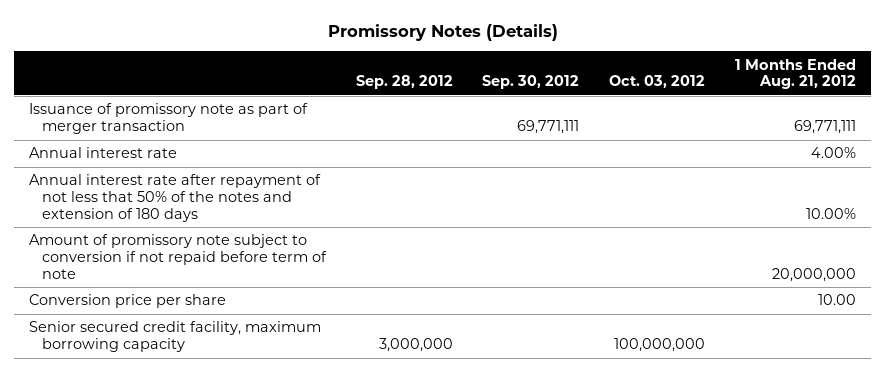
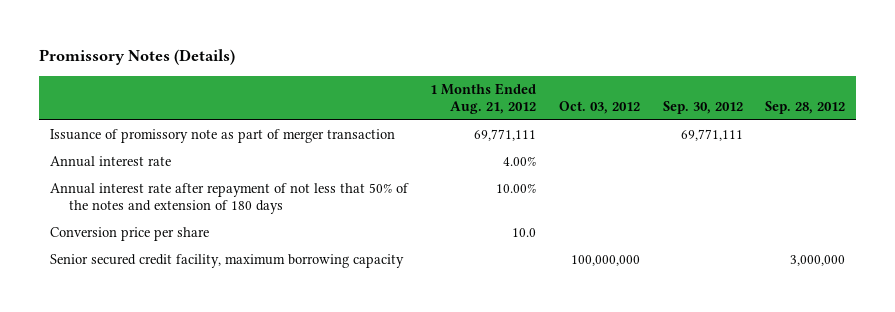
[29,234,327,279] Amount of promissory note subject to conversion if not repaid before term of note -> none
[817,294,856,306] 10.00 -> [512,228,537,238] 10.0

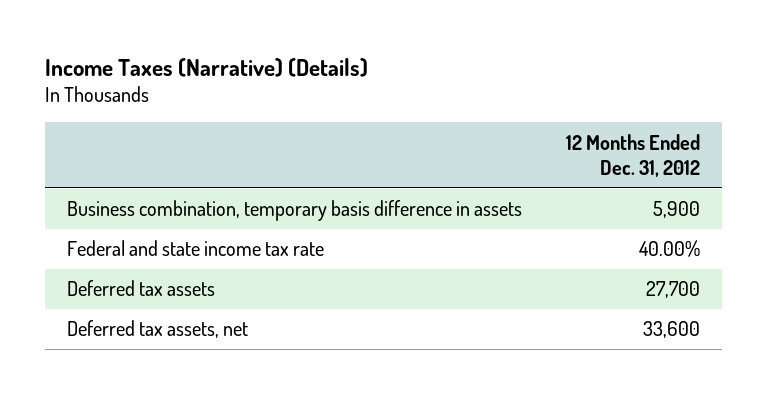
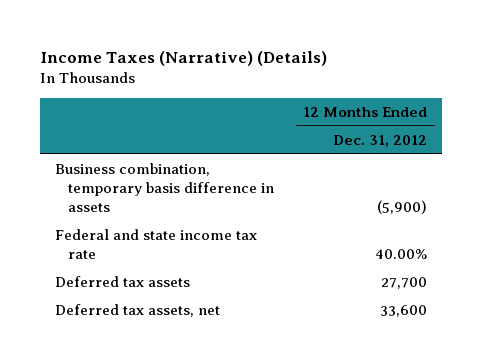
[652,201,700,219] 5,900 -> [377,200,428,215] (5,900)

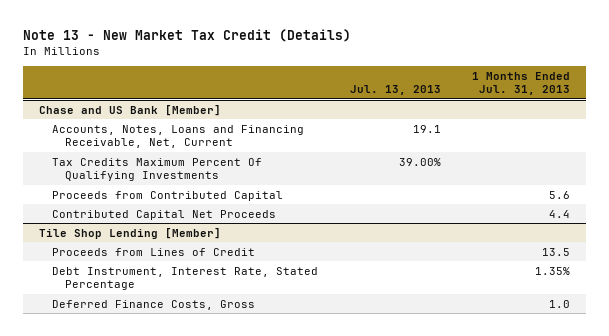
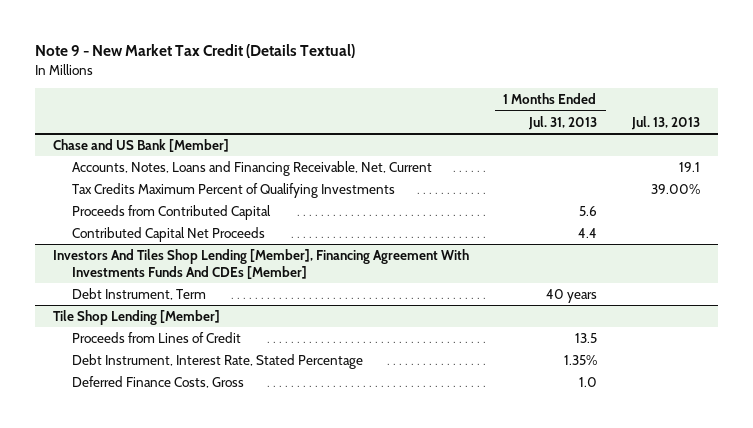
[23,29,352,43] Note 13 - New Market Tax Credit (Details) -> [34,44,355,59] Note 9 - New Market Tax Credit (Details Textual)
[51,157,262,181] Tax Credits Maximum Percent Of Qualifying Investments -> [72,182,396,198] Tax Credits Maximum Percent of Qualifying Investments
none -> [52,248,469,279] Investors And Tiles Shop Lending [Member], Financing Agreement With Investments Funds And CDEs [Member]
none -> [72,287,207,300] Debt Instrument, Term

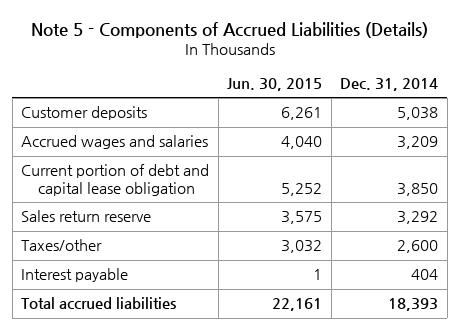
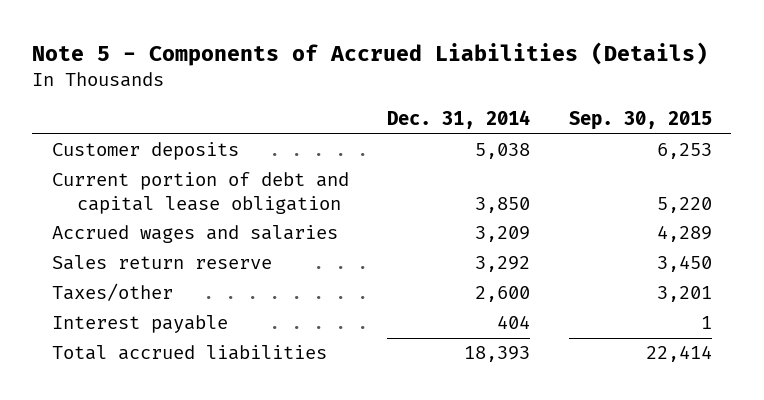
[227,78,323,92] Jun. 30, 2015 -> none
none -> [568,111,712,131] Sep. 30, 2015
[21,135,209,150] Accrued wages and salaries -> [51,225,338,244] Accrued wages and salaries

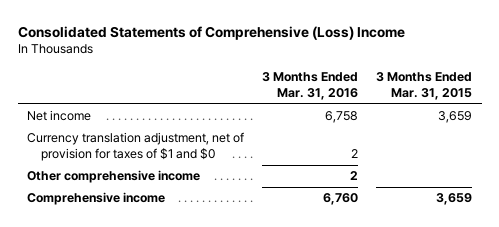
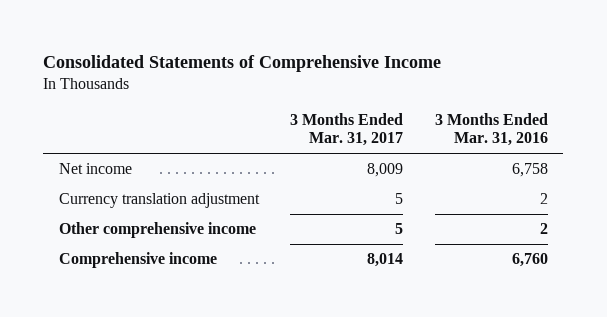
[17,25,405,40] Consolidated Statements of Comprehensive (Loss) Income -> [43,54,442,72] Consolidated Statements of Comprehensive Income
[376,72,473,101] 3 Months Ended Mar. 31, 2015 -> none
none -> [290,112,404,147] 3 Months Ended Mar. 31, 2017
[26,132,244,162] Currency translation adjustment, net of provision for taxes of $1 and $0 -> [58,192,260,208] Currency translation adjustment

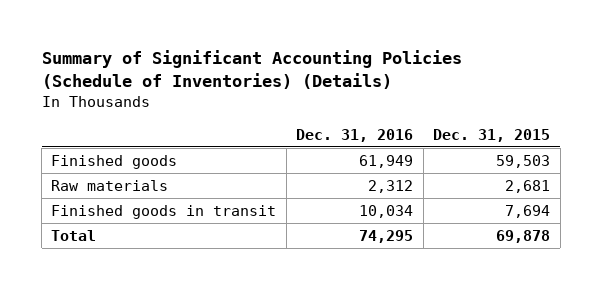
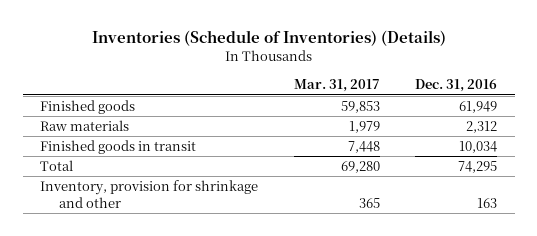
[41,50,462,90] Summary of Significant Accounting Policies (Schedule of Inventories) (Details) -> [91,30,446,47] Inventories (Schedule of Inventories) (Details)
[433,128,551,142] Dec. 31, 2015 -> none
none -> [293,79,380,93] Mar. 31, 2017
none -> [40,180,259,208] Inventory, provision for shrinkage and other

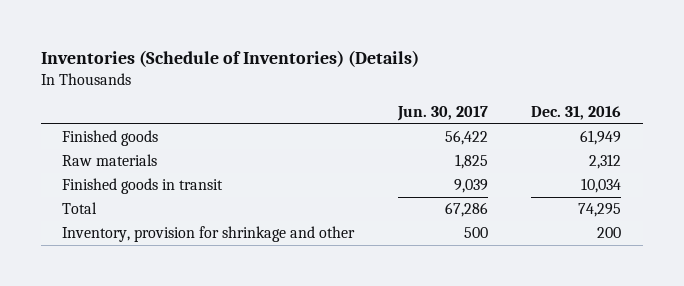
[293,79,380,93] Mar. 31, 2017 -> none
none -> [396,106,488,122] Jun. 30, 2017
[476,197,497,208] 163 -> [597,226,622,238] 200

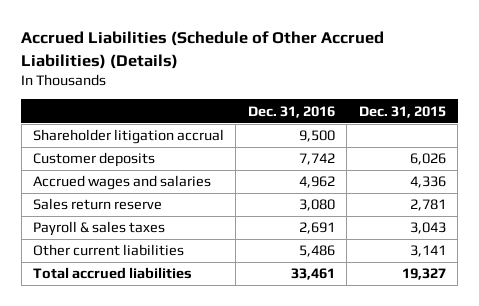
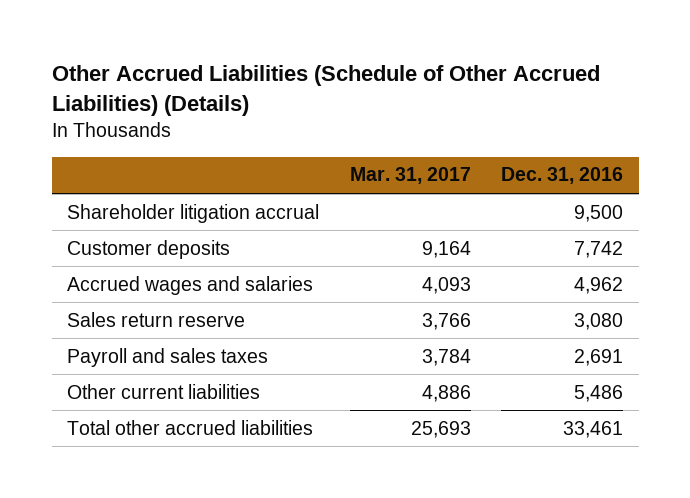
[21,31,385,69] Accrued Liabilities (Schedule of Other Accrued Liabilities) (Details) -> [51,65,600,117] Other Accrued Liabilities (Schedule of Other Accrued Liabilities) (Details)
[358,105,446,118] Dec. 31, 2015 -> none
none -> [349,167,471,185] Mar. 31, 2017
[32,221,165,237] Payroll & sales taxes -> [66,347,268,367] Payroll and sales taxes
[32,267,192,280] Total accrued liabilities -> [66,419,313,435] Total other accrued liabilities

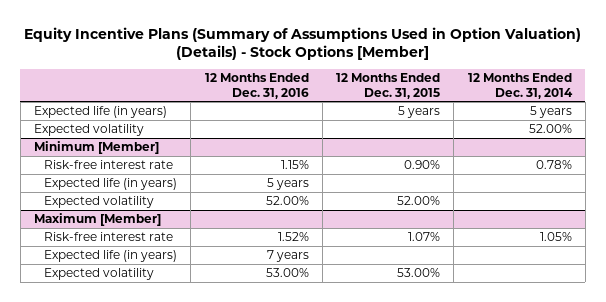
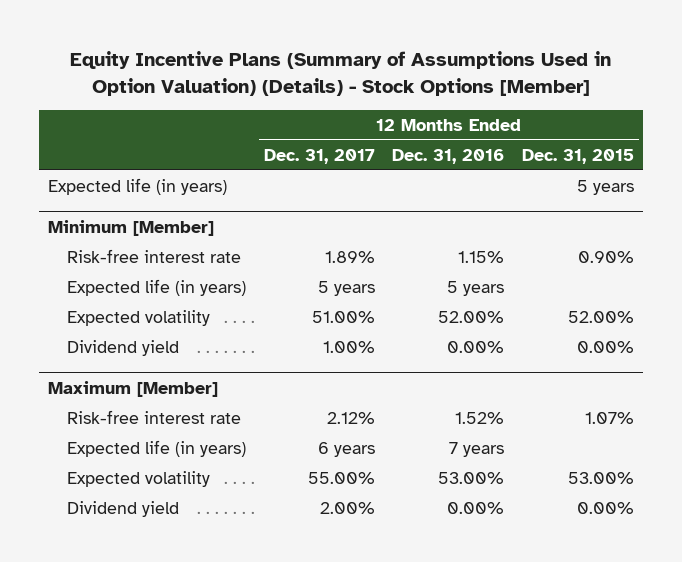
[467,73,573,99] 12 Months Ended Dec. 31, 2014 -> none
none -> [263,148,375,164] Dec. 31, 2017
[34,124,145,137] Expected volatility -> none
none -> [67,339,180,356] Dividend yield
none -> [67,500,180,517] Dividend yield

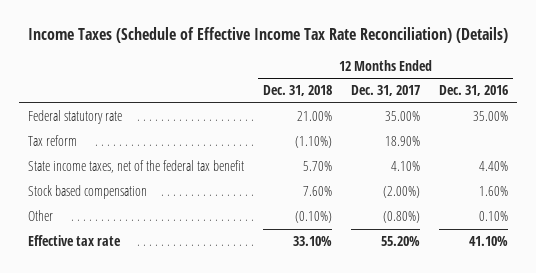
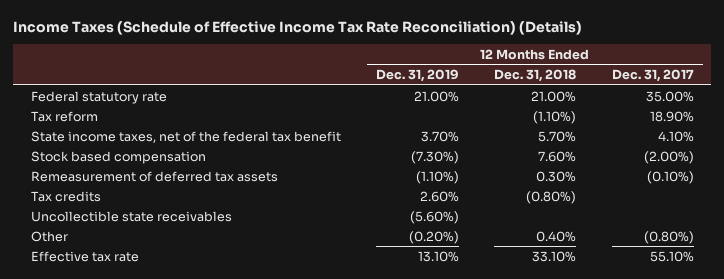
[438,85,508,97] Dec. 31, 2016 -> none
none -> [375,69,459,83] Dec. 31, 2019
none -> [30,170,278,182] Remeasurement of deferred tax assets
none -> [30,190,101,202] Tax credits
none -> [30,210,232,222] Uncollectible state receivables
[295,211,333,224] (0.10%) -> [536,230,577,242] 0.40%
[381,236,421,247] 55.20% -> [649,250,694,262] 55.10%

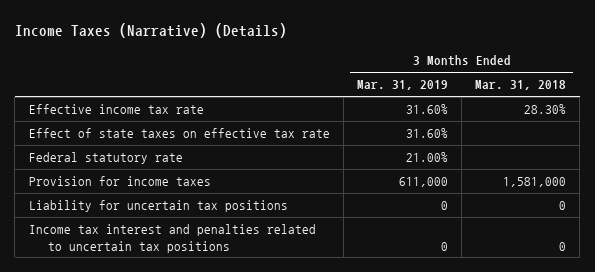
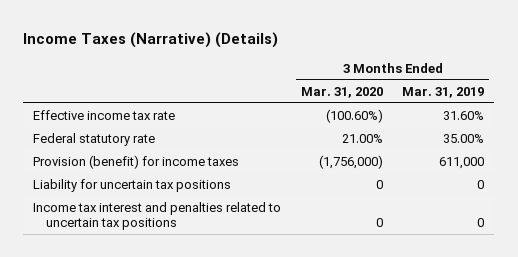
[475,80,567,91] Mar. 31, 2018 -> none
none -> [300,86,383,98] Mar. 31, 2020
[28,128,330,139] Effect of state taxes on effective tax rate -> none
[405,152,448,163] 21.00% -> [443,134,485,144] 35.00%
[28,176,211,187] Provision for income taxes -> [33,155,240,170] Provision (benefit) for income taxes

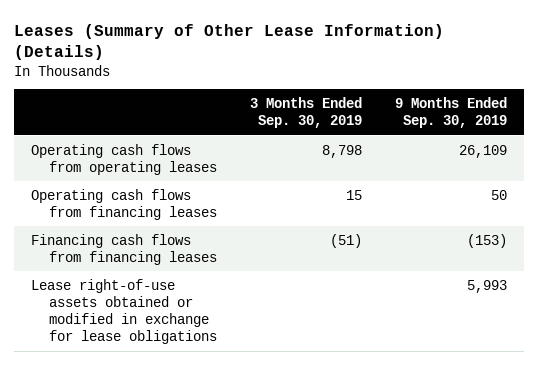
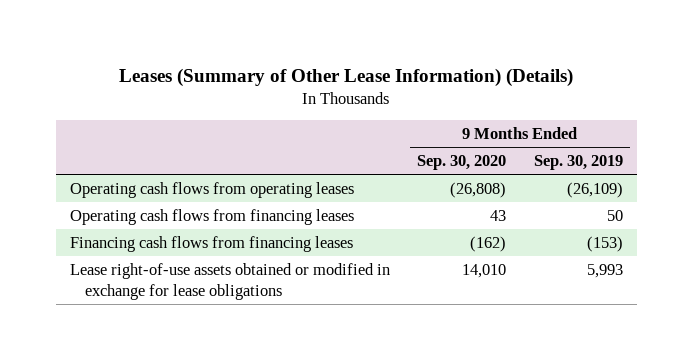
[250,97,363,129] 3 Months Ended Sep. 30, 2019 -> none
none -> [417,155,507,171] Sep. 30, 2020
[459,144,508,158] 26,109 -> [566,181,623,198] (26,109)

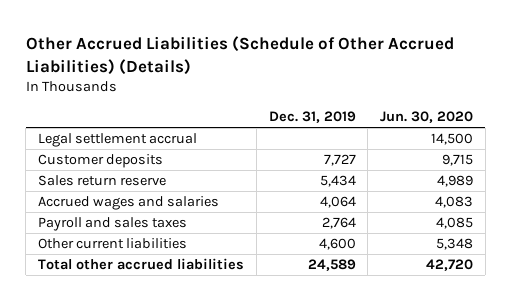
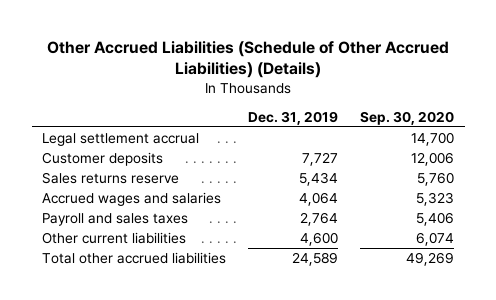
[380,111,474,124] Jun. 30, 2020 -> none
none -> [359,110,454,125] Sep. 30, 2020
[38,175,167,187] Sales return reserve -> [42,171,180,184] Sales returns reserve

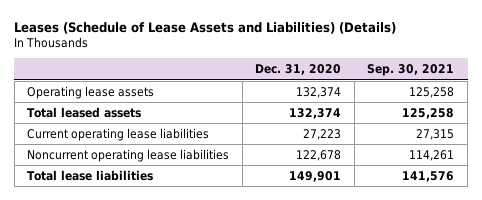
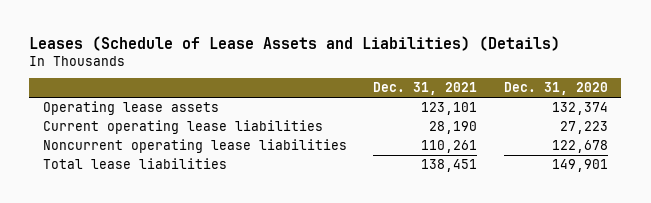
[367,64,455,77] Sep. 30, 2021 -> none
none -> [373,82,478,96] Dec. 31, 2021
[27,106,142,118] Total leased assets -> none

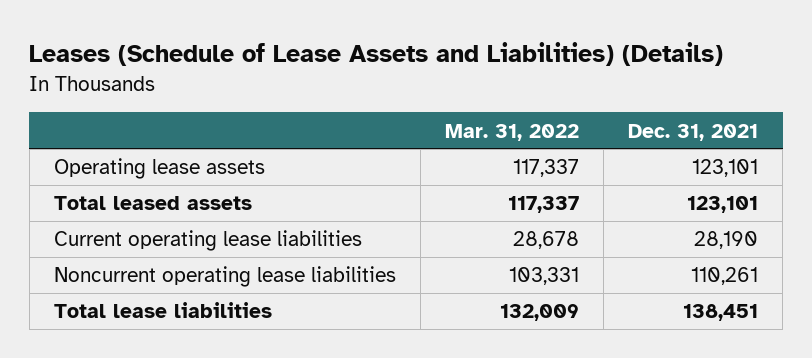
[504,82,609,96] Dec. 31, 2020 -> none
none -> [445,123,580,141] Mar. 31, 2022
none -> [53,196,252,211] Total leased assets

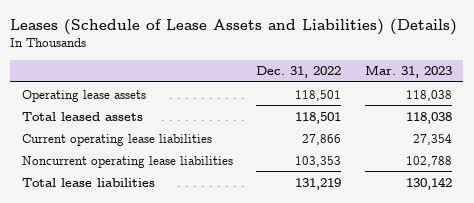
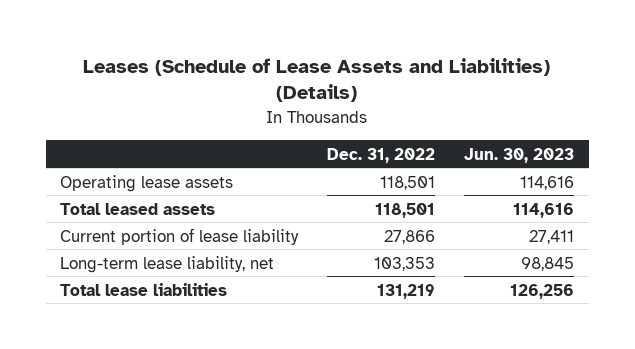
[364,65,452,79] Mar. 31, 2023 -> none
none -> [464,147,575,163] Jun. 30, 2023
[22,133,213,146] Current operating lease liabilities -> [60,227,300,245] Current portion of lease liability
[22,155,234,168] Noncurrent operating lease liabilities -> [60,255,275,273] Long-term lease liability, net

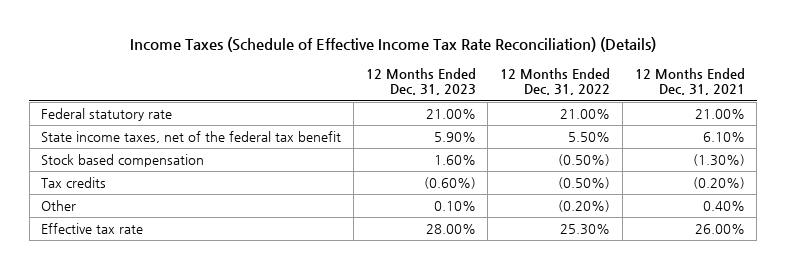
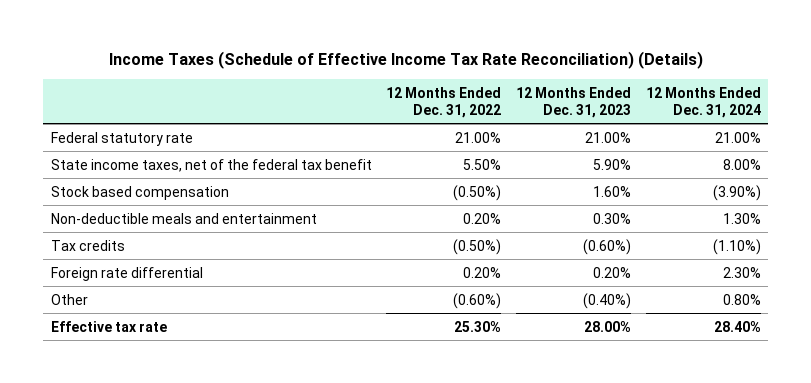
[634,67,745,96] 12 Months Ended Dec. 31, 2021 -> none
none -> [645,86,761,118] 12 Months Ended Dec. 31, 2024
none -> [50,212,317,224] Non-deductible meals and entertainment
none -> [50,266,203,281] Foreign rate differential
[433,201,476,212] 0.10% -> [583,292,632,309] (0.40%)
[558,200,611,213] (0.20%) -> [453,292,502,309] (0.60%)

